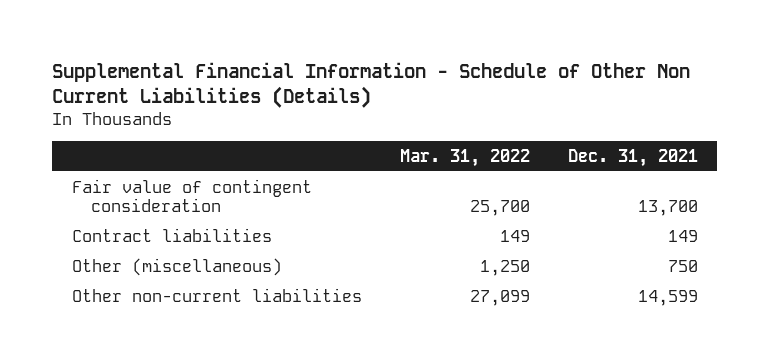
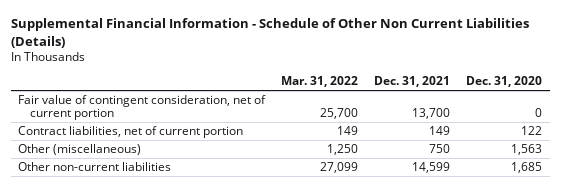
none -> [466,76,543,88] Dec. 31, 2020
[71,178,312,213] Fair value of contingent consideration -> [18,94,267,121] Fair value of contingent consideration, net of current portion
[71,227,272,242] Contract liabilities -> [18,125,244,138] Contract liabilities, net of current portion

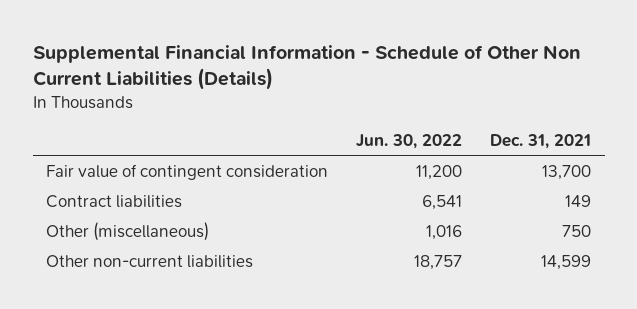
[281,76,359,88] Mar. 31, 2022 -> none
[466,76,543,88] Dec. 31, 2020 -> none
none -> [356,134,463,150] Jun. 30, 2022
[18,94,267,121] Fair value of contingent consideration, net of current portion -> [46,163,329,180] Fair value of contingent consideration
[18,125,244,138] Contract liabilities, net of current portion -> [46,194,183,208] Contract liabilities

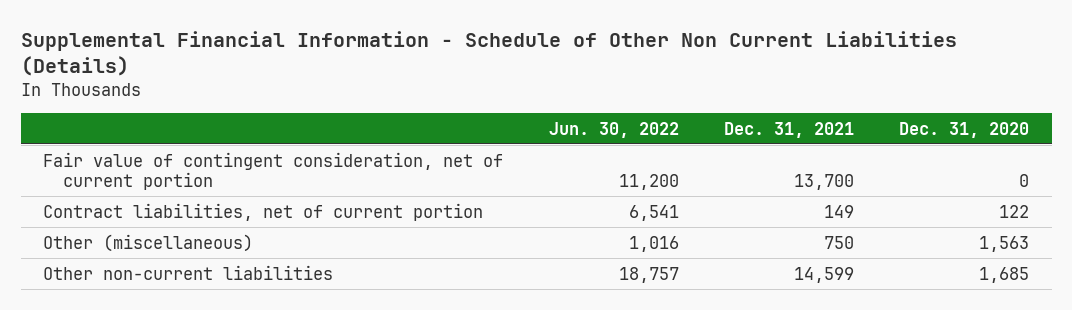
none -> [899,121,1030,138] Dec. 31, 2020
[46,163,329,180] Fair value of contingent consideration -> [43,151,504,191] Fair value of contingent consideration, net of current portion
[46,194,183,208] Contract liabilities -> [43,202,484,221] Contract liabilities, net of current portion

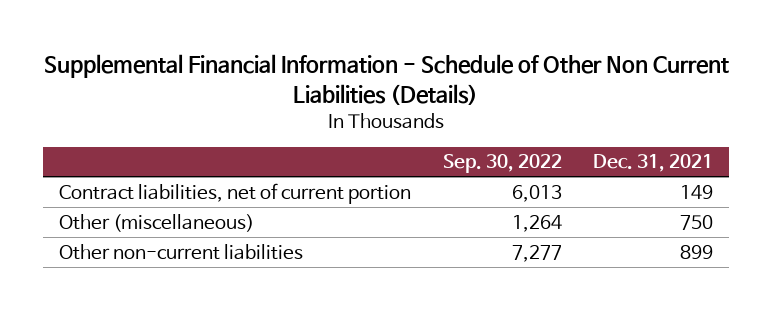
[548,121,679,138] Jun. 30, 2022 -> none
[899,121,1030,138] Dec. 31, 2020 -> none
none -> [442,154,562,174] Sep. 30, 2022
[43,151,504,191] Fair value of contingent consideration, net of current portion -> none
[793,266,854,283] 14,599 -> [680,244,714,259] 899

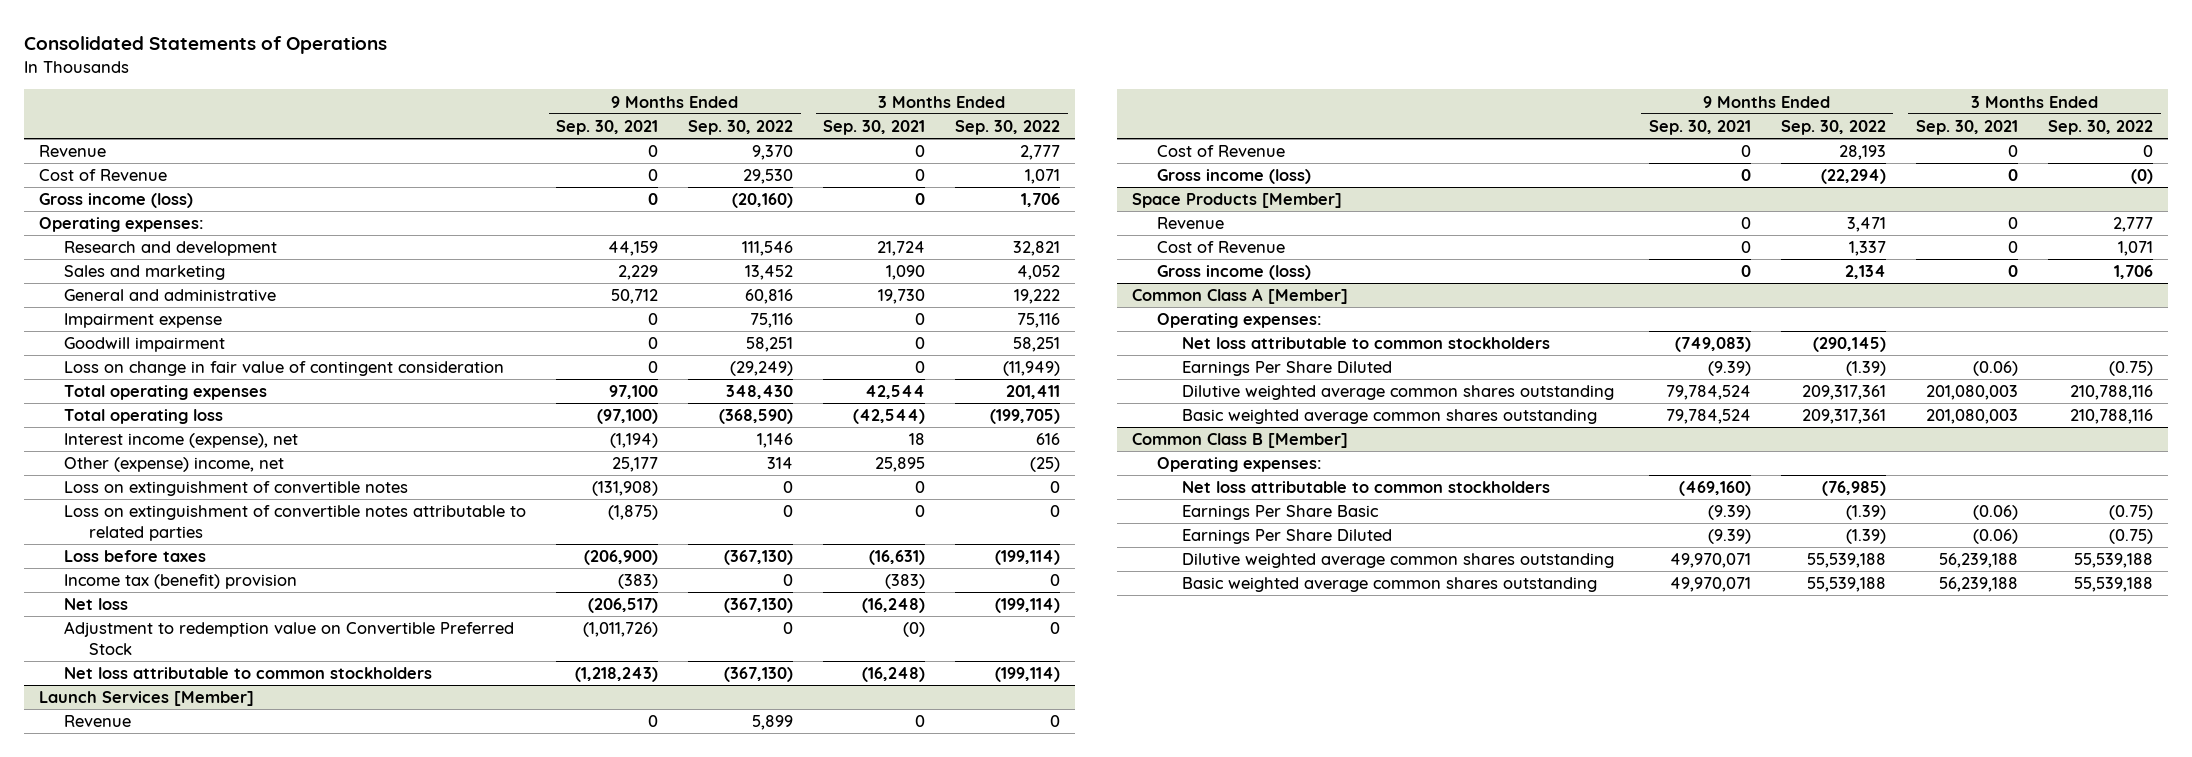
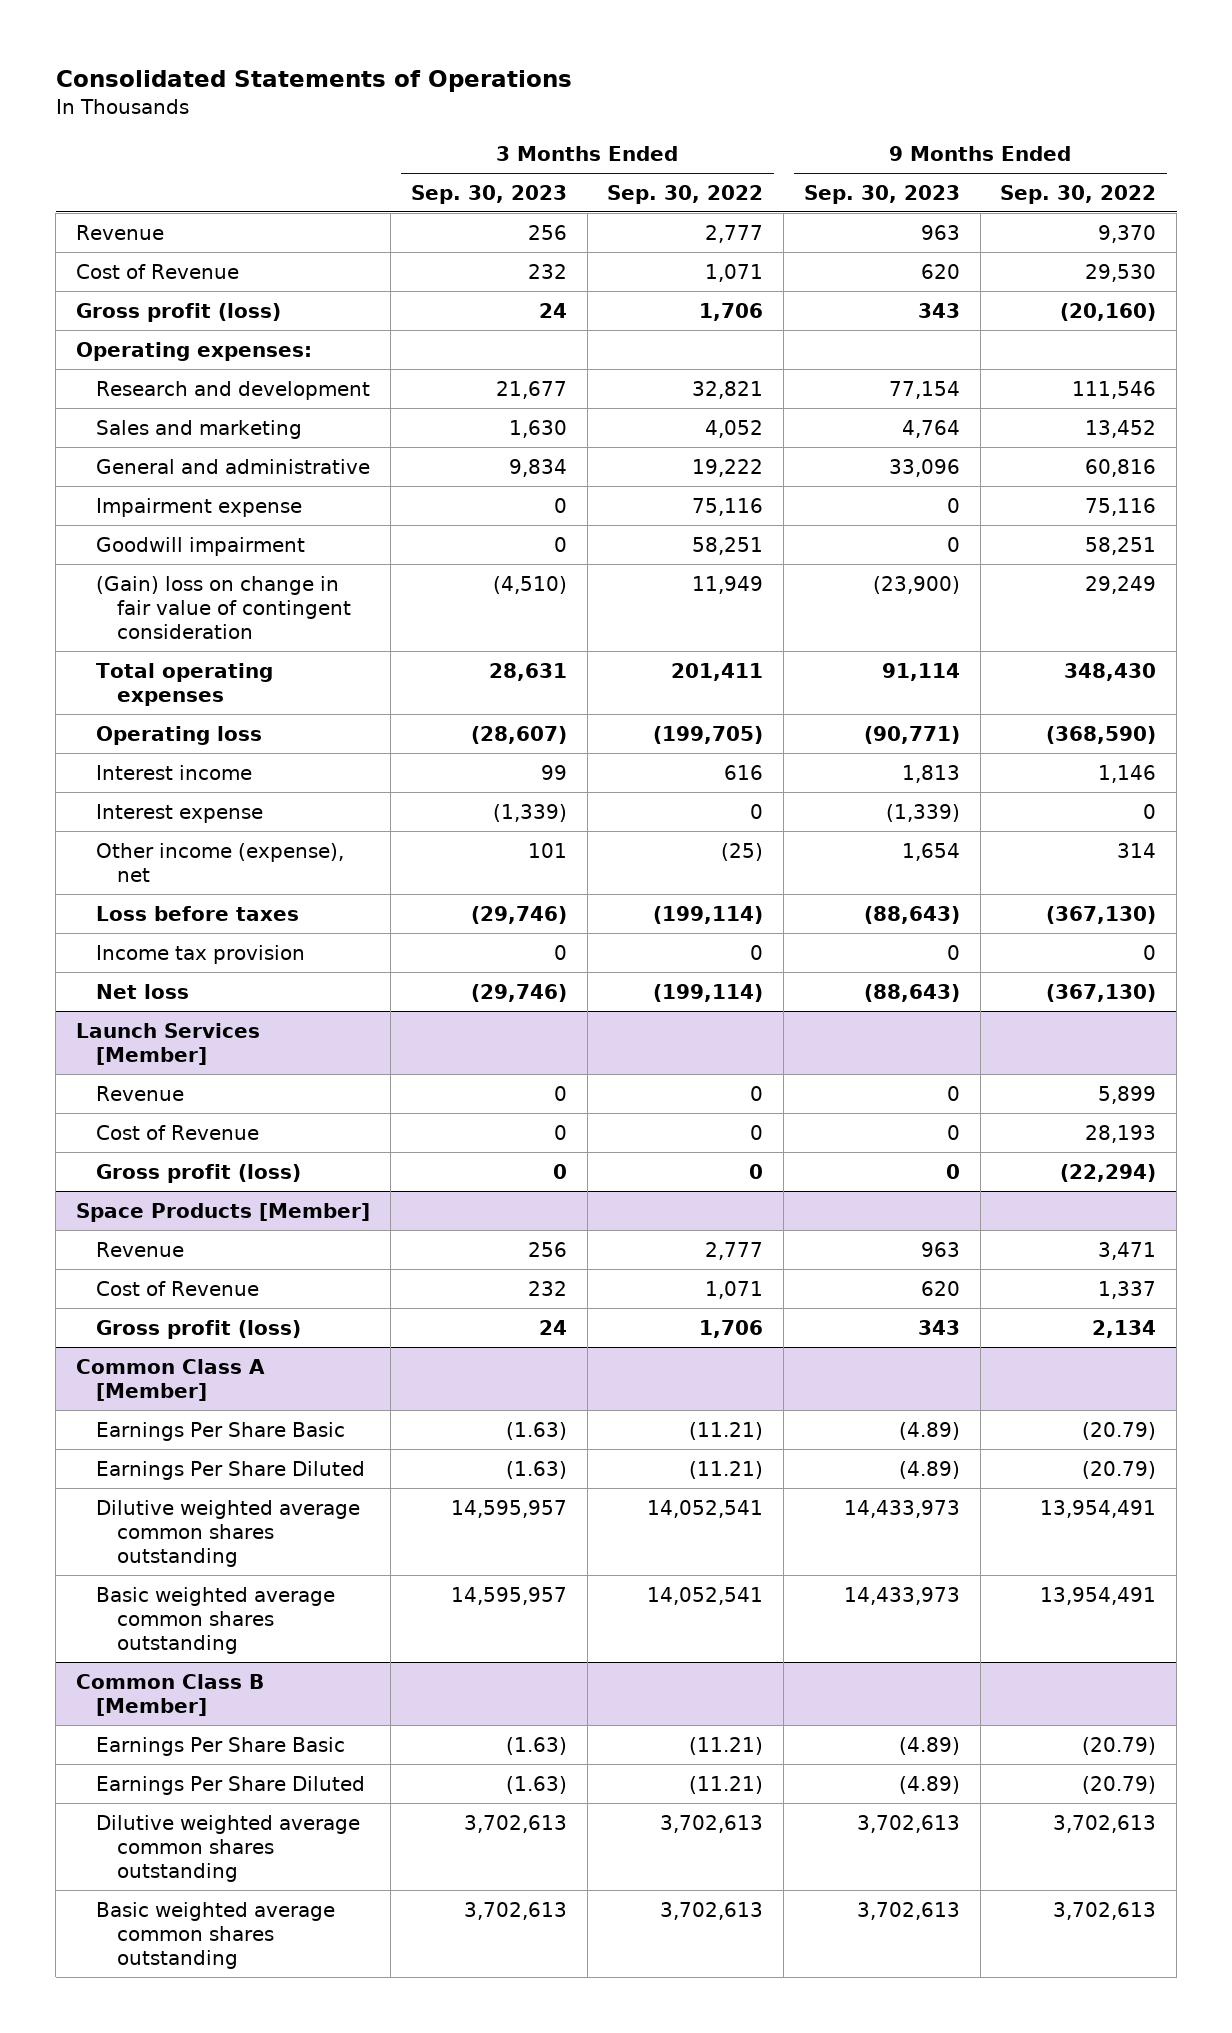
[556,119,659,135] Sep. 30, 2021 -> none
[823,119,926,135] Sep. 30, 2021 -> none
none -> [410,184,567,204] Sep. 30, 2023
none -> [803,184,960,204] Sep. 30, 2023
[39,193,194,209] Gross income (loss) -> [75,302,281,322] Gross profit (loss)
[64,361,505,377] Loss on change in fair value of contingent consideration -> [96,575,352,640] (Gain) loss on change in fair value of contingent consideration
[730,361,794,377] (29,249) -> [1085,575,1157,594] 29,249
[1003,361,1061,377] (11,949) -> [692,575,764,594] 11,949
[64,481,409,497] Loss on extinguishment of convertible notes -> none
[64,505,527,541] Loss on extinguishment of convertible notes attributable to related parties -> none
[64,409,224,425] Total operating loss -> [96,725,263,745] Operating loss
[64,433,299,449] Interest income (expense), net -> [96,764,253,780] Interest income
none -> [96,803,264,823] Interest expense
[64,457,285,473] Other (expense) income, net -> [96,842,345,883] Other income (expense), net
[64,574,298,590] Income tax (benefit) provision -> [96,944,306,964] Income tax provision
[64,621,515,655] Adjustment to redemption value on Convertible Preferred Stock -> none
[64,667,433,680] Net loss attributable to common stockholders -> none
[1156,169,1311,185] Gross income (loss) -> [96,1163,302,1183] Gross profit (loss)
[2131,169,2154,185] (0) -> [749,1163,764,1179] 0
[1156,265,1311,281] Gross income (loss) -> [96,1319,302,1339] Gross profit (loss)
[1156,313,1322,329] Operating expenses: -> none
[1181,337,1550,350] Net loss attributable to common stockholders -> none
none -> [96,1421,346,1441] Earnings Per Share Basic
[1845,361,1886,377] (1.39) -> [1082,1460,1157,1479] (20.79)
[2109,361,2154,377] (0.75) -> [689,1460,764,1479] (11.21)
[1801,385,1886,401] 209,317,361 -> [1040,1499,1157,1518] 13,954,491
[2070,385,2154,401] 210,788,116 -> [647,1499,764,1518] 14,052,541
[1801,409,1886,425] 209,317,361 -> [1040,1586,1157,1605] 13,954,491
[2070,409,2154,425] 210,788,116 -> [647,1586,764,1605] 14,052,541
[1156,457,1322,473] Operating expenses: -> none
[1181,481,1550,494] Net loss attributable to common stockholders -> none
[1845,505,1886,521] (1.39) -> [1082,1736,1157,1755] (20.79)
[2109,505,2154,521] (0.75) -> [689,1736,764,1755] (11.21)
[1845,529,1886,545] (1.39) -> [1082,1775,1157,1794] (20.79)
[2109,529,2154,545] (0.75) -> [689,1775,764,1794] (11.21)
[1806,553,1886,569] 55,539,188 -> [1053,1814,1157,1833] 3,702,613
[2074,553,2154,569] 55,539,188 -> [660,1814,764,1833] 3,702,613
[1806,577,1886,593] 55,539,188 -> [1053,1901,1157,1920] 3,702,613
[2074,577,2154,593] 55,539,188 -> [660,1901,764,1920] 3,702,613

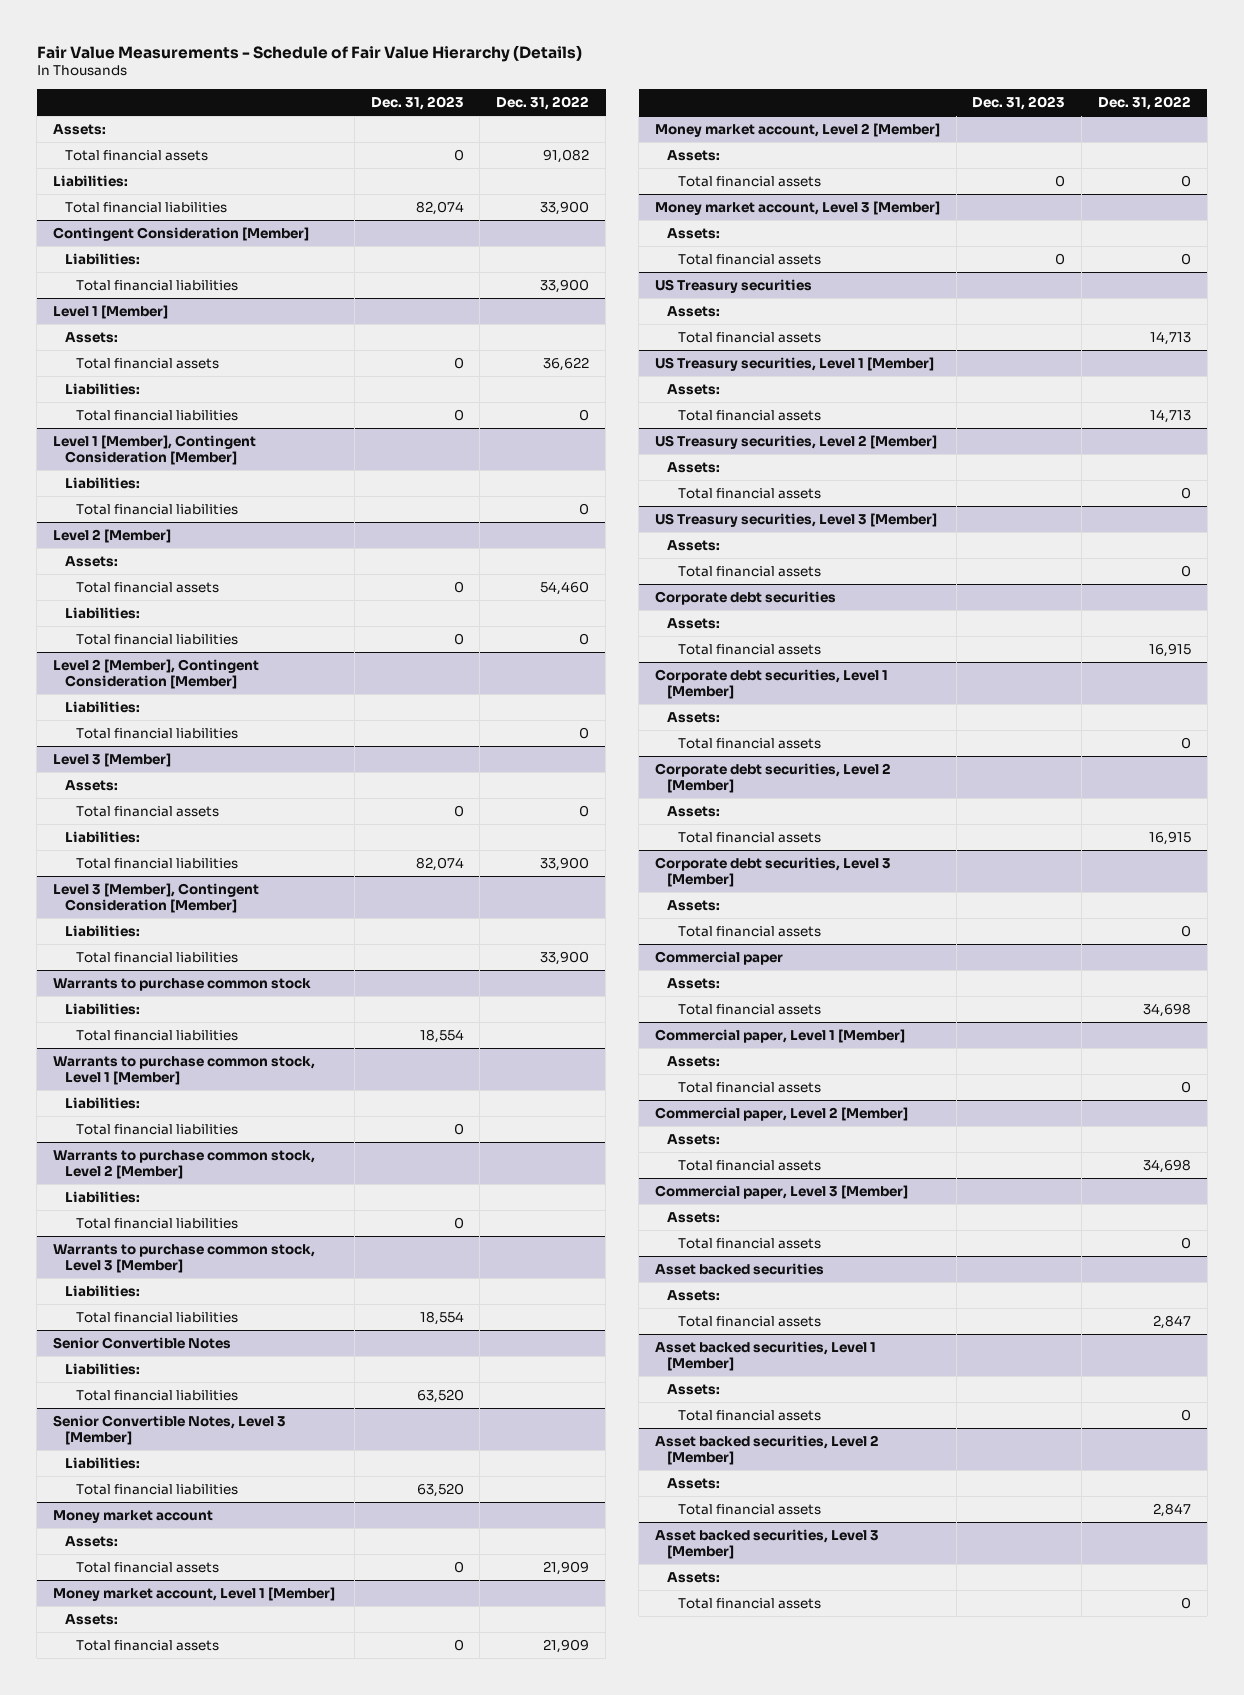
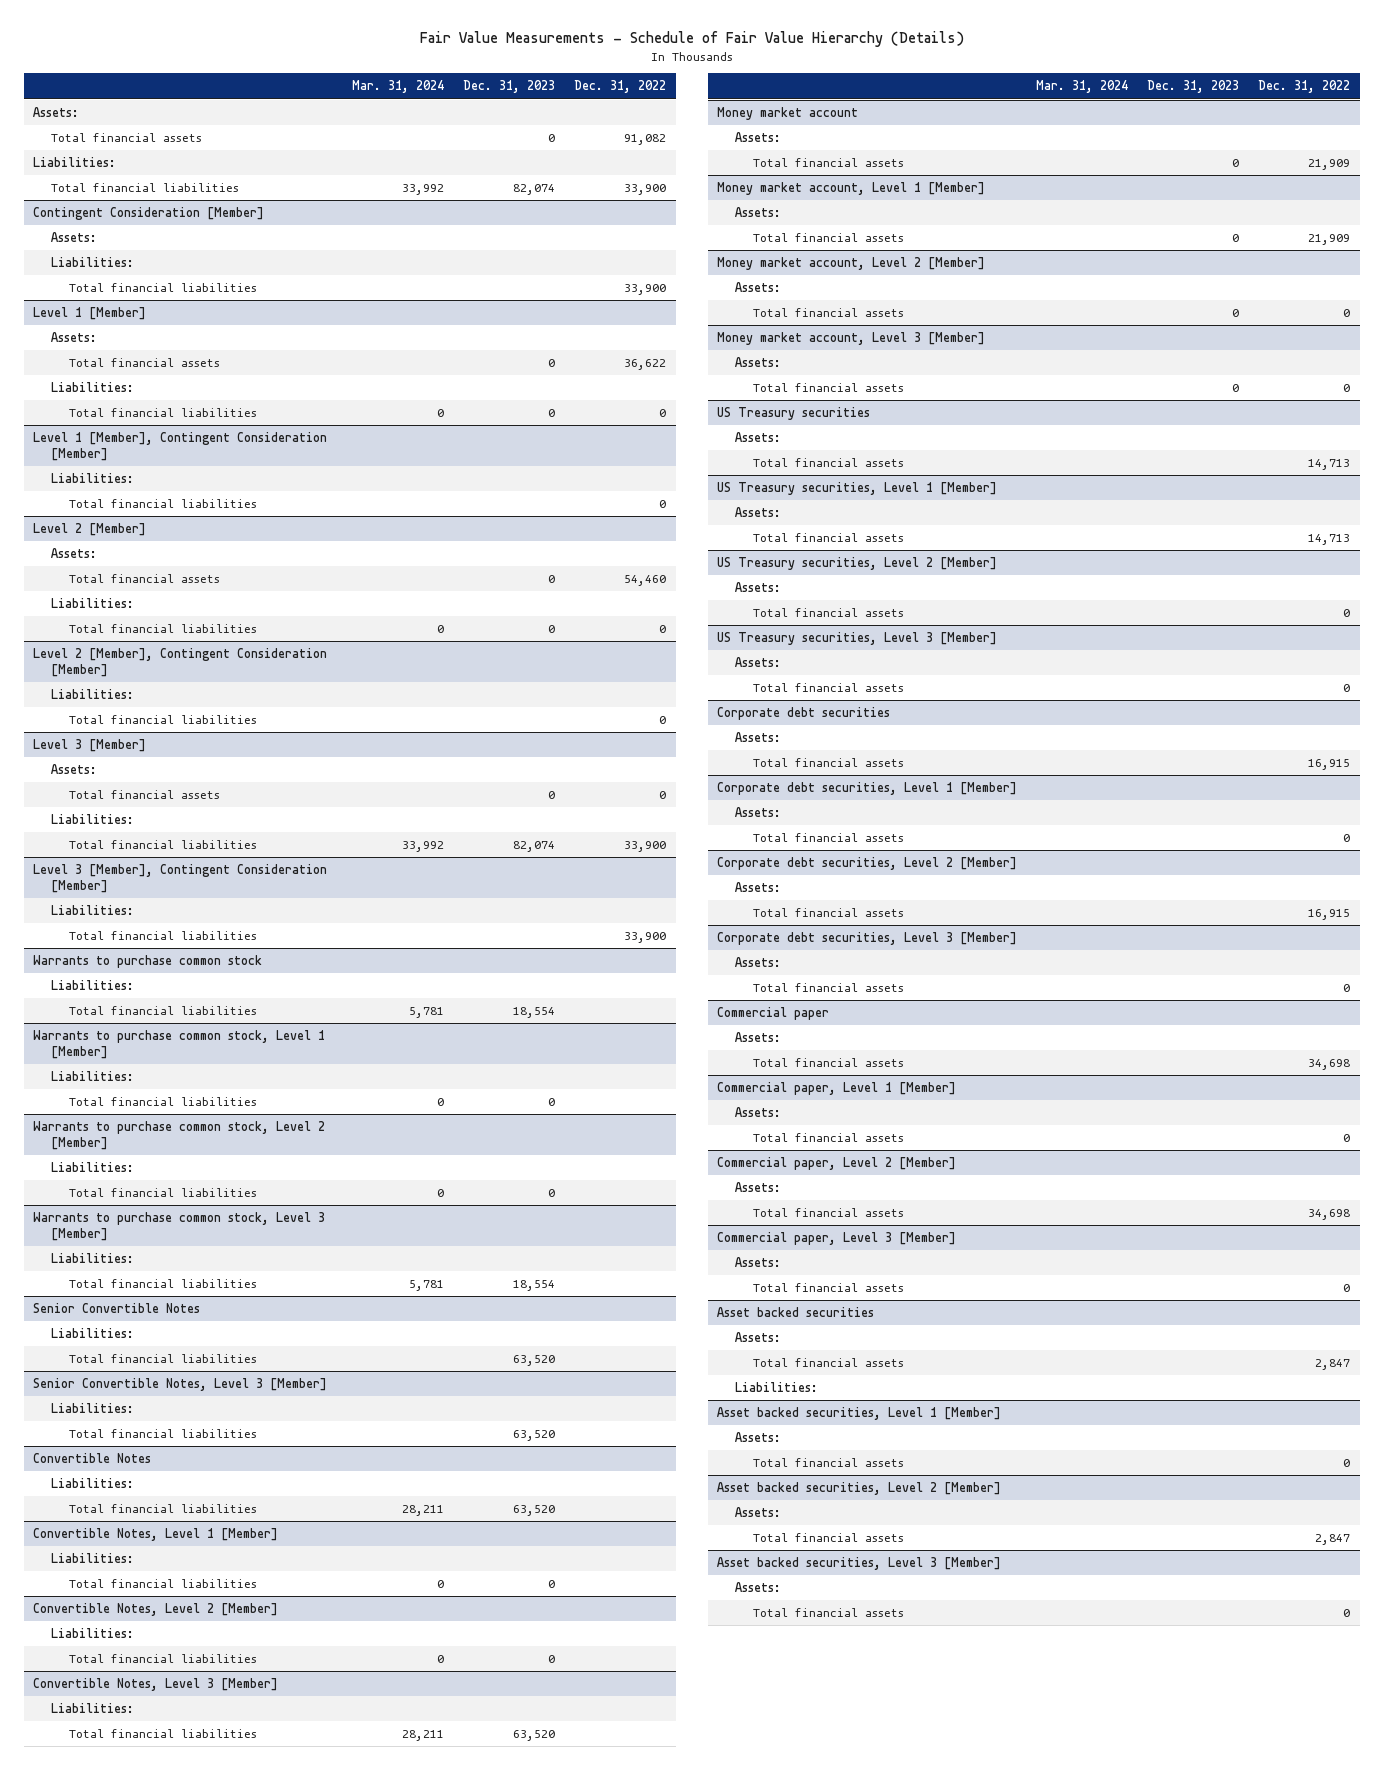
none -> [352,80,445,94] Mar. 31, 2024
none -> [50,232,97,243] Assets:
none -> [33,1453,152,1464] Convertible Notes
none -> [50,1478,134,1489] Liabilities:
none -> [68,1504,257,1514] Total financial liabilities
none -> [33,1528,279,1542] Convertible Notes, Level 1 [Member]
none -> [50,1553,134,1564] Liabilities:
none -> [68,1579,257,1589] Total financial liabilities
none -> [33,1603,279,1617] Convertible Notes, Level 2 [Member]
none -> [50,1628,134,1639] Liabilities:
none -> [68,1654,257,1664] Total financial liabilities
none -> [33,1678,279,1692] Convertible Notes, Level 3 [Member]
none -> [50,1703,134,1714] Liabilities:
none -> [68,1729,257,1739] Total financial liabilities
none -> [734,1382,818,1393] Liabilities:

